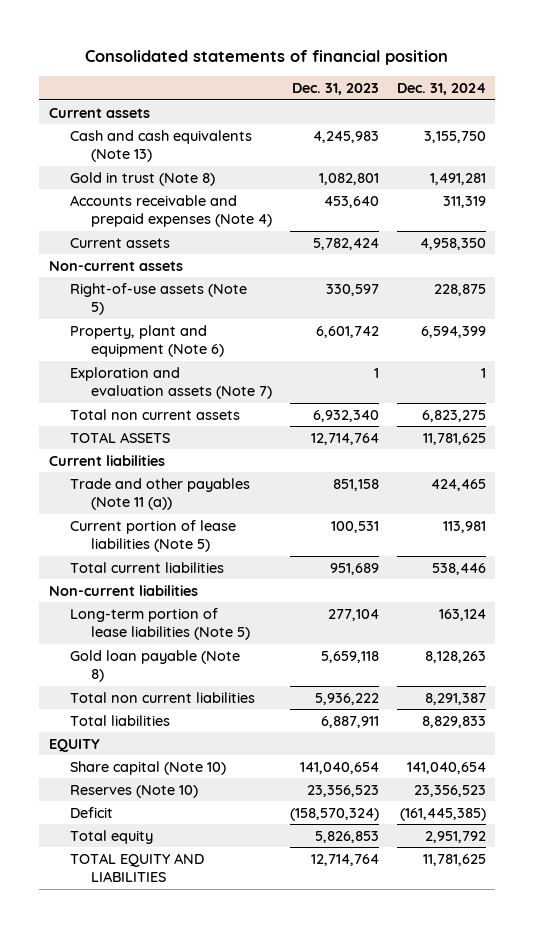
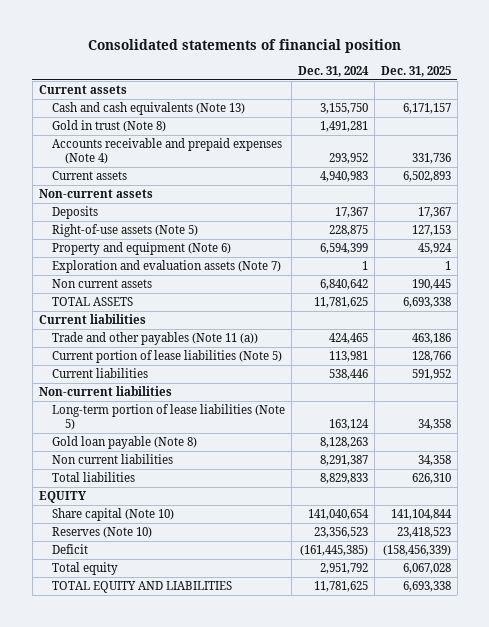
[292,83,380,96] Dec. 31, 2023 -> none
none -> [380,66,451,78] Dec. 31, 2025
[443,195,487,208] 311,319 -> [328,153,368,165] 293,952
[420,237,487,250] 4,958,350 -> [319,171,368,183] 4,940,983
none -> [52,206,99,220] Deposits
[69,324,225,358] Property, plant and equipment (Note 6) -> [52,242,232,256] Property and equipment (Note 6)
[69,408,240,420] Total non current assets -> [52,279,153,289] Non current assets
[422,409,487,422] 6,823,275 -> [319,279,368,291] 6,840,642
[69,561,224,573] Total current liabilities -> [52,368,149,379] Current liabilities
[69,691,255,703] Total non current liabilities -> [52,454,174,465] Non current liabilities

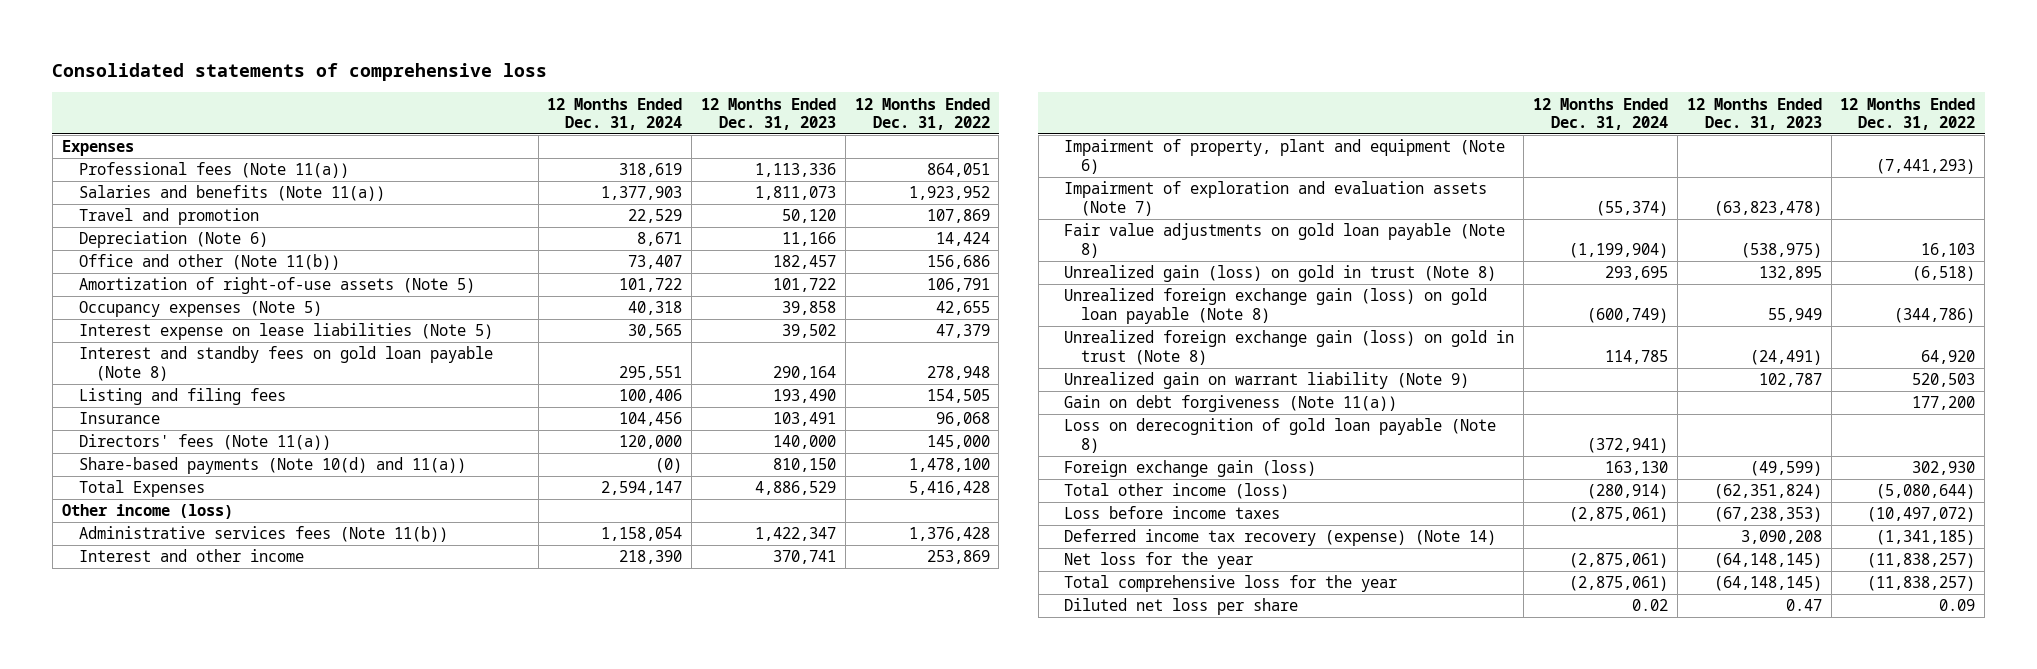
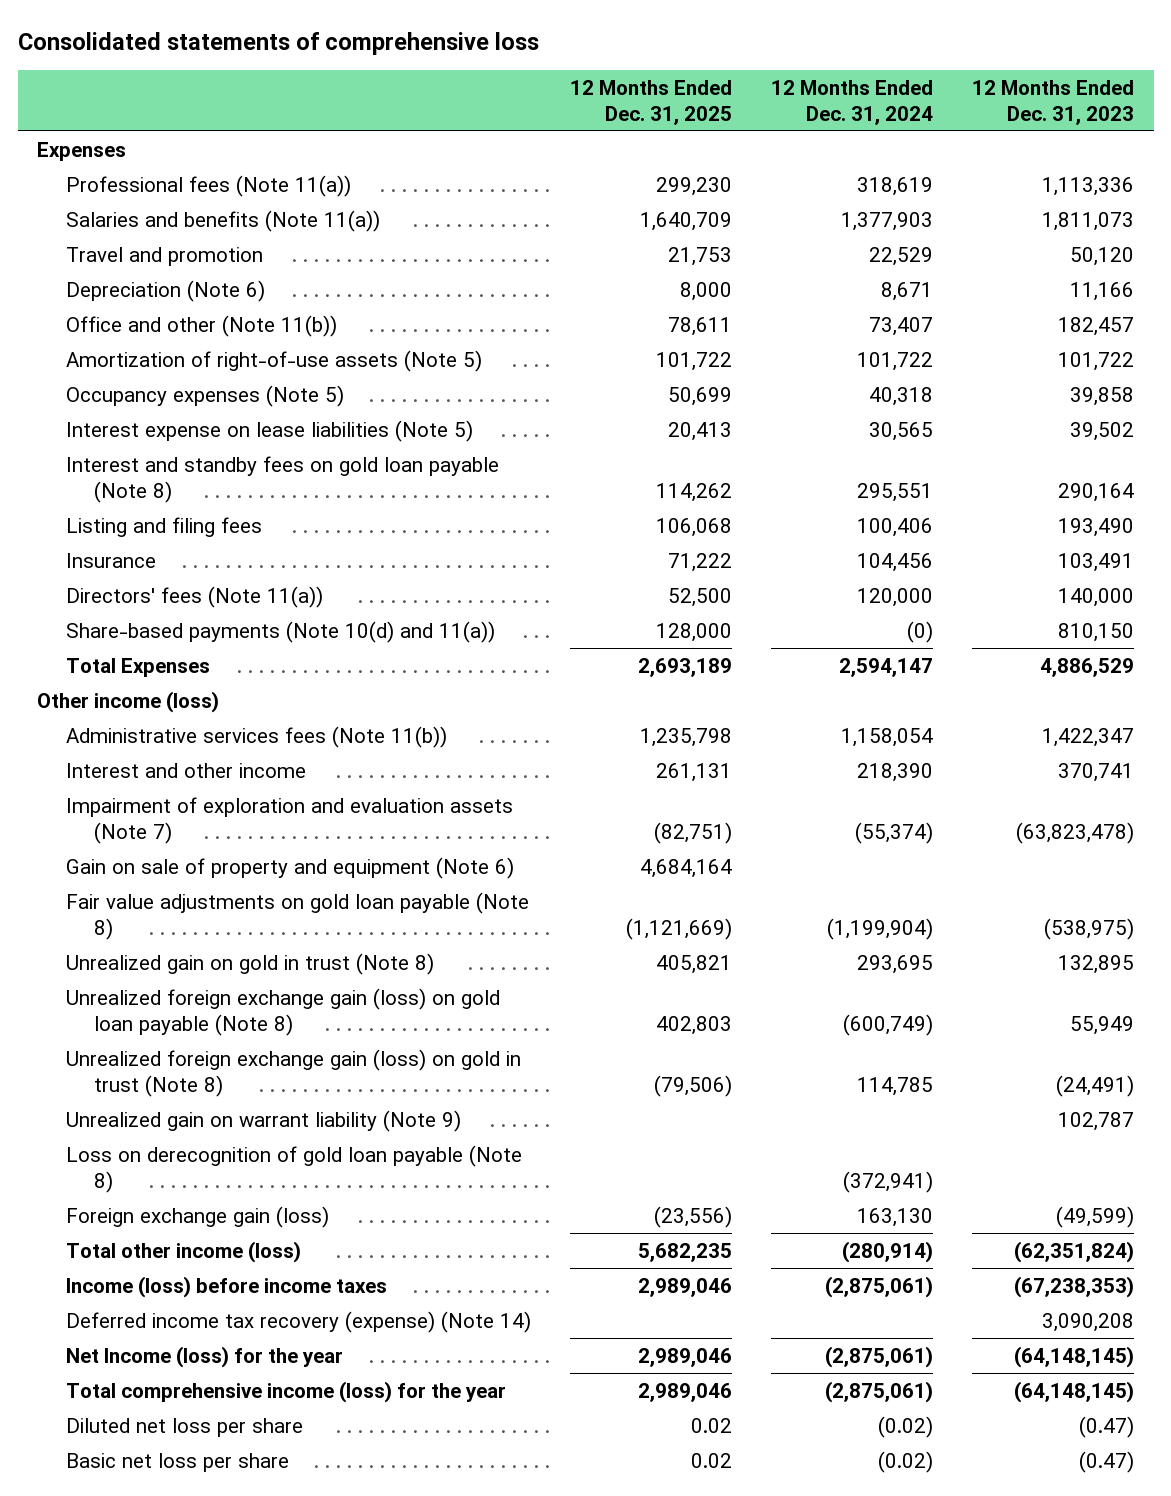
[854,97,990,131] 12 Months Ended Dec. 31, 2022 -> none
none -> [569,79,732,125] 12 Months Ended Dec. 31, 2025
[1064,139,1506,174] Impairment of property, plant and equipment (Note 6) -> none
none -> [65,856,514,879] Gain on sale of property and equipment (Note 6)
[1064,265,1497,283] Unrealized gain (loss) on gold in trust (Note 8) -> [65,952,434,975] Unrealized gain on gold in trust (Note 8)
[1064,395,1398,413] Gain on debt forgiveness (Note 11(a)) -> none
[1064,506,1281,520] Loss before income taxes -> [65,1275,387,1298] Income (loss) before income taxes
[1064,552,1254,570] Net loss for the year -> [65,1345,343,1368] Net Income (loss) for the year
[1064,575,1398,593] Total comprehensive loss for the year -> [65,1380,506,1403] Total comprehensive income (loss) for the year
[1632,599,1669,612] 0.02 -> [877,1415,933,1438] (0.02)
[1785,599,1822,612] 0.47 -> [1078,1415,1134,1438] (0.47)
none -> [65,1452,289,1472] Basic net loss per share

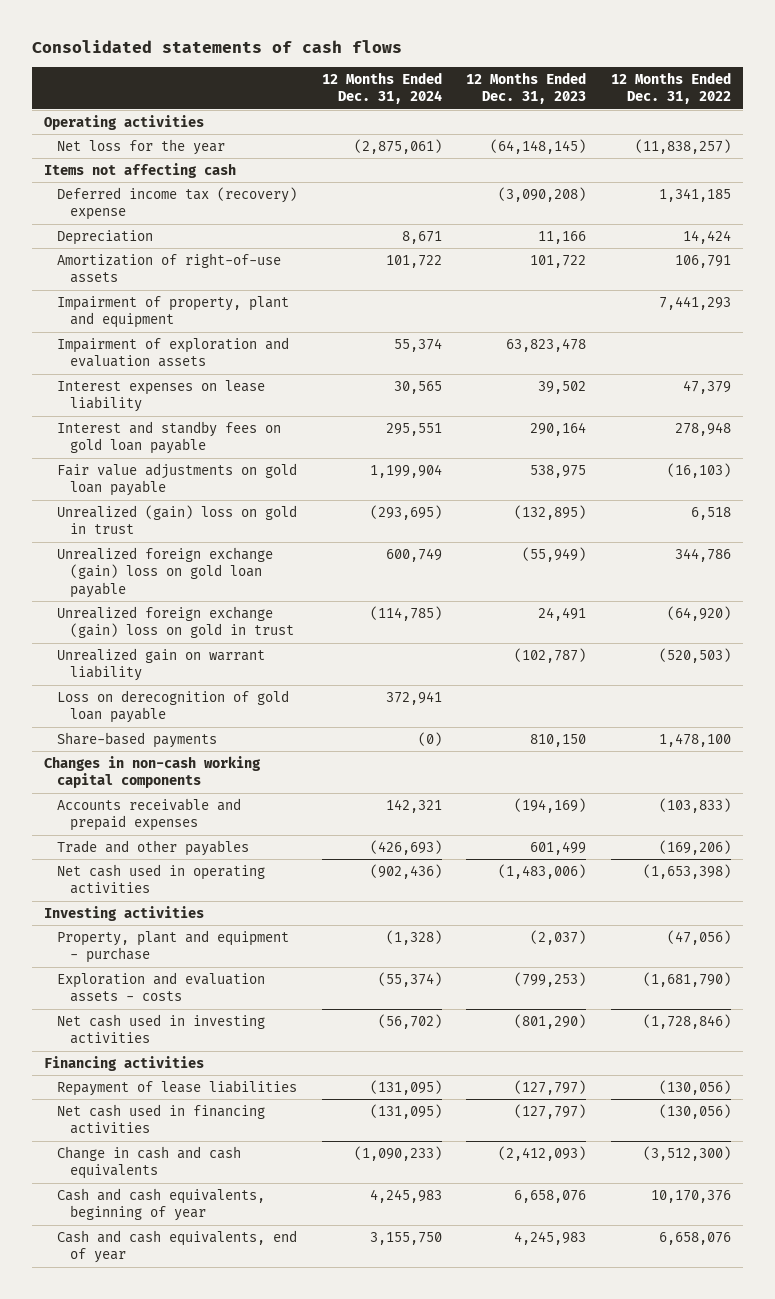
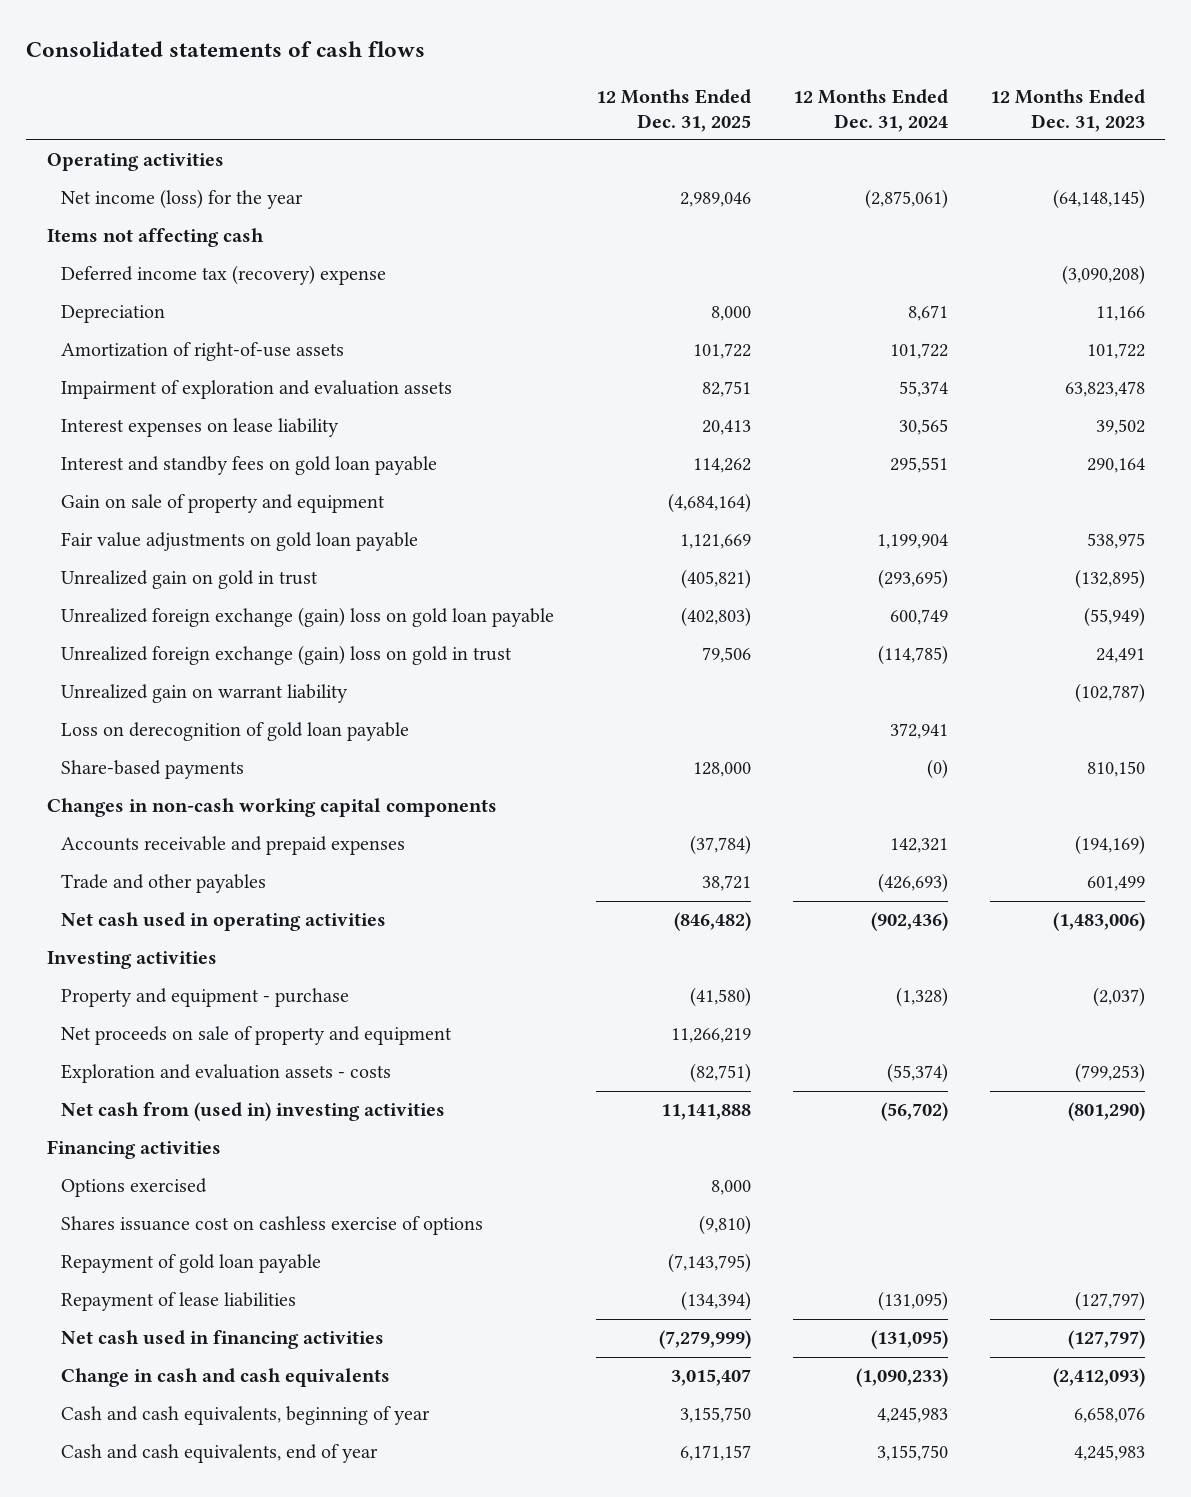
[610,72,731,105] 12 Months Ended Dec. 31, 2022 -> none
none -> [595,88,751,132] 12 Months Ended Dec. 31, 2025
[57,138,226,155] Net loss for the year -> [61,189,304,210] Net income (loss) for the year
[57,295,290,329] Impairment of property, plant and equipment -> none
none -> [61,494,386,514] Gain on sale of property and equipment
[57,504,298,535] Unrealized (gain) loss on gold in trust -> [61,570,319,590] Unrealized gain on gold in trust
[57,929,290,964] Property, plant and equipment - purchase -> [61,988,350,1008] Property and equipment - purchase
none -> [61,1026,453,1046] Net proceeds on sale of property and equipment
[57,1013,266,1045] Net cash used in investing activities -> [61,1102,446,1122] Net cash from (used in) investing activities
none -> [61,1178,208,1198] Options exercised
none -> [61,1216,484,1236] Shares issuance cost on cashless exercise of options
none -> [61,1254,322,1274] Repayment of gold loan payable

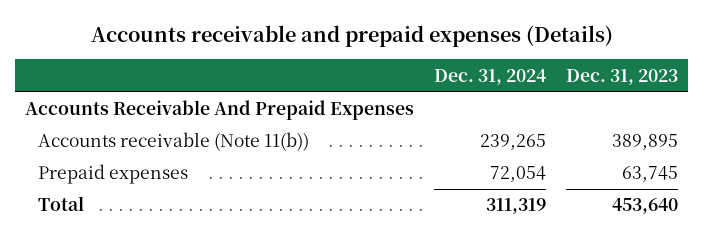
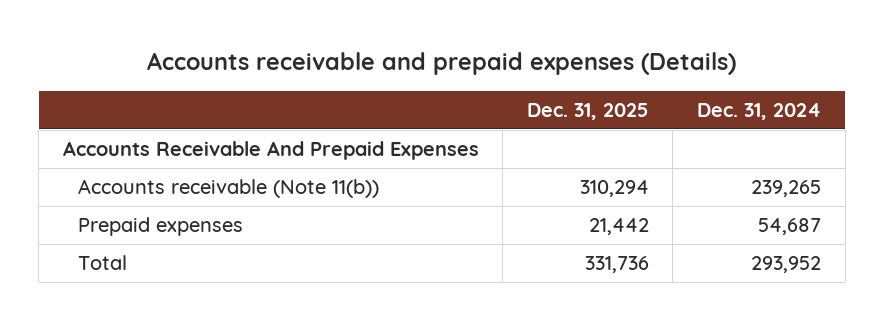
[566,68,679,85] Dec. 31, 2023 -> none
none -> [526,102,649,120] Dec. 31, 2025
[490,166,547,183] 72,054 -> [758,218,822,236] 54,687
[486,198,547,215] 311,319 -> [751,256,822,274] 293,952

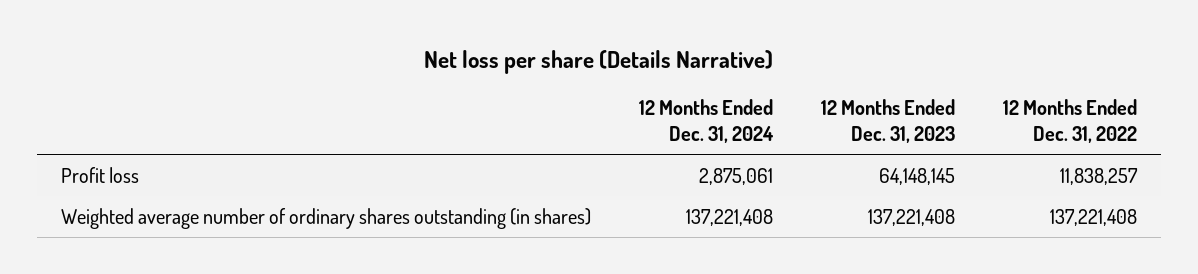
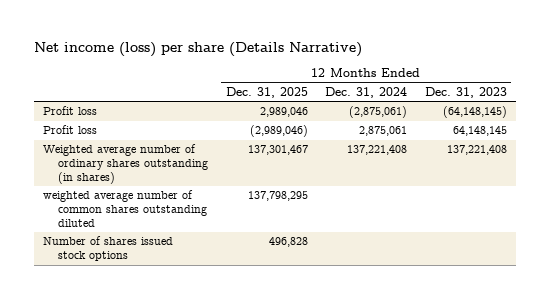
[423,49,773,74] Net loss per share (Details Narrative) -> [33,42,362,58] Net income (loss) per share (Details Narrative)
[1002,99,1137,143] 12 Months Ended Dec. 31, 2022 -> none
none -> [225,87,308,99] Dec. 31, 2025
none -> [42,106,97,116] Profit loss
none -> [42,190,207,228] weighted average number of common shares outstanding diluted
none -> [42,236,173,262] Number of shares issued stock options

